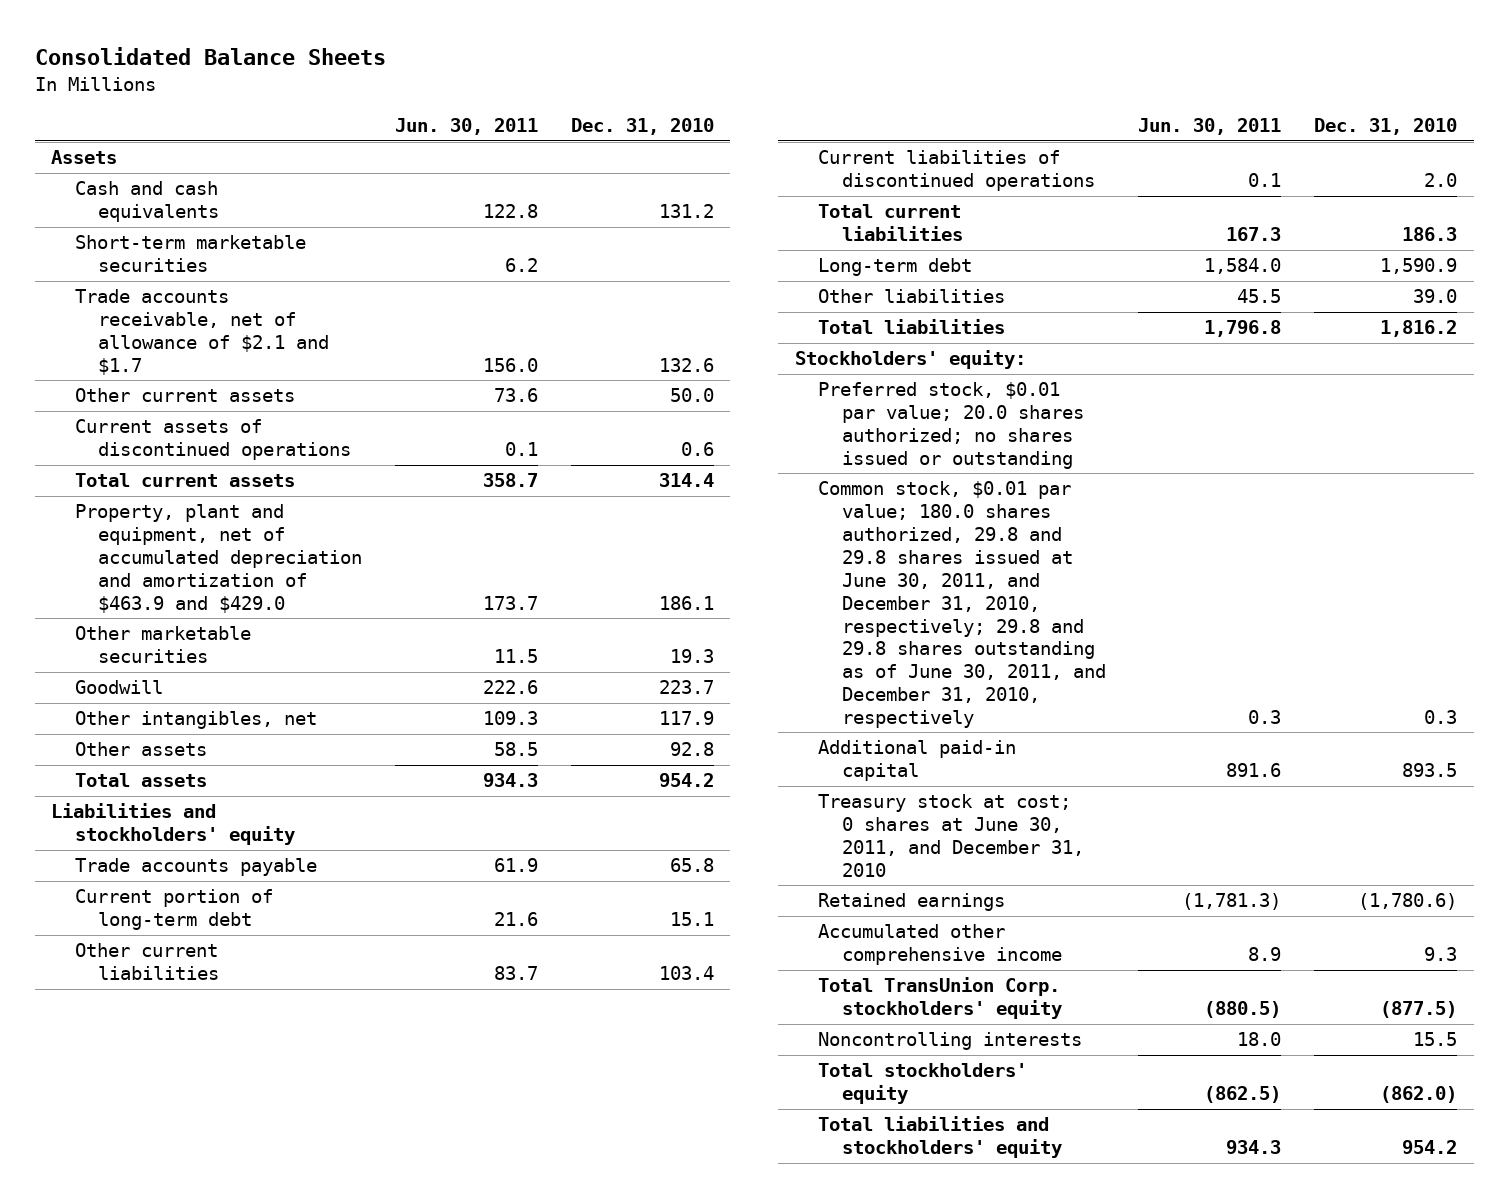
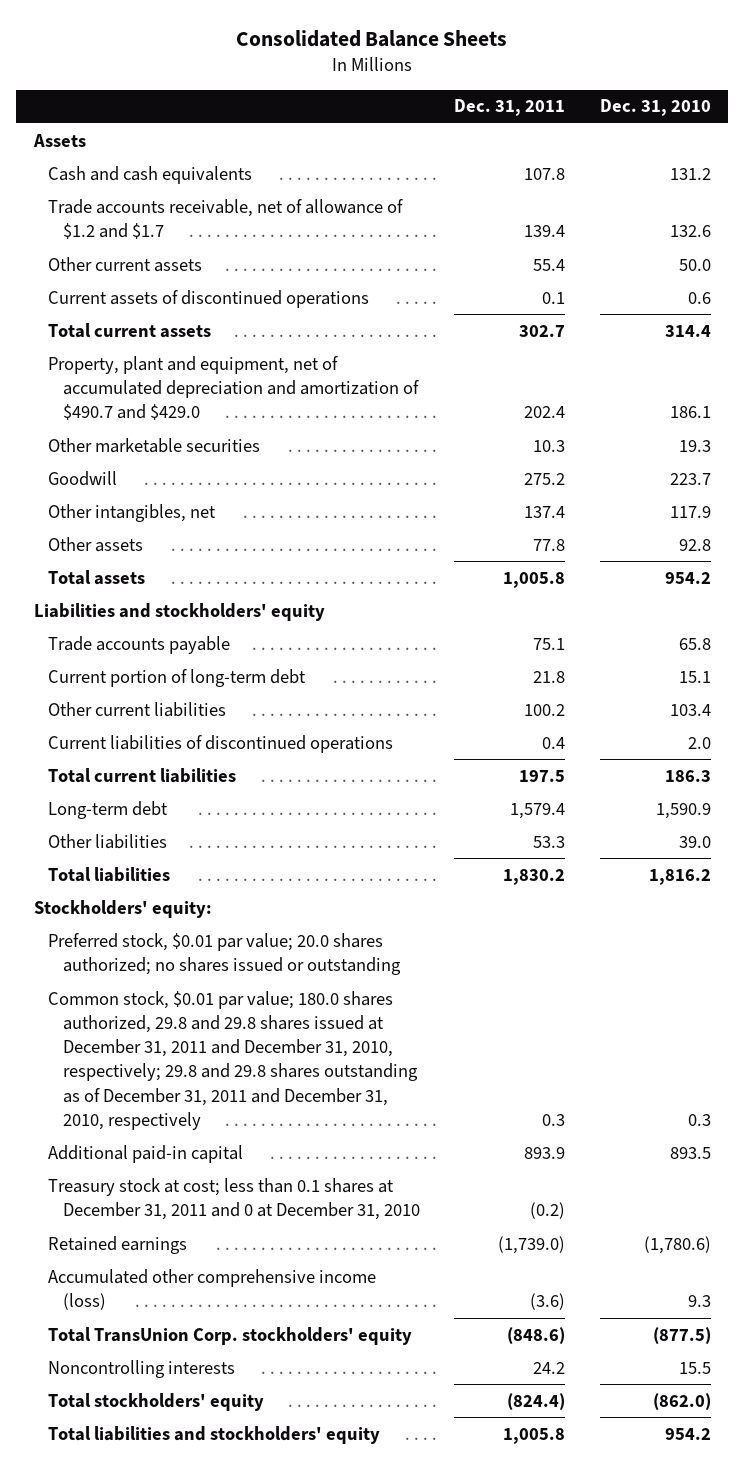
[395,118,539,136] Jun. 30, 2011 -> none
none -> [454,99,566,117] Dec. 31, 2011
[74,235,306,273] Short-term marketable securities -> none
[74,289,330,375] Trade accounts receivable, net of allowance of $2.1 and $1.7 -> [48,198,404,240] Trade accounts receivable, net of allowance of $1.2 and $1.7
[74,504,363,613] Property, plant and equipment, net of accumulated depreciation and amortization of $463.9 and $429.0 -> [48,355,420,421] Property, plant and equipment, net of accumulated depreciation and amortization of $490.7 and $429.0
[818,481,1106,728] Common stock, $0.01 par value; 180.0 shares authorized, 29.8 and 29.8 shares issued at June 30, 2011, and December 31, 2010, respectively; 29.8 and 29.8 shares outstanding as of June 30, 2011, and December 31, 2010, respectively -> [48,990,419,1130] Common stock, $0.01 par value; 180.0 shares authorized, 29.8 and 29.8 shares issued at December 31, 2011 and December 31, 2010, respectively; 29.8 and 29.8 shares outstanding as of December 31, 2011 and December 31, 2010, respectively
[818,794,1084,877] Treasury stock at cost; 0 shares at June 30, 2011, and December 31, 2010 -> [48,1177,421,1221] Treasury stock at cost; less than 0.1 shares at December 31, 2011 and 0 at December 31, 2010
[818,924,1062,966] Accumulated other comprehensive income -> [48,1268,377,1311] Accumulated other comprehensive income (loss)

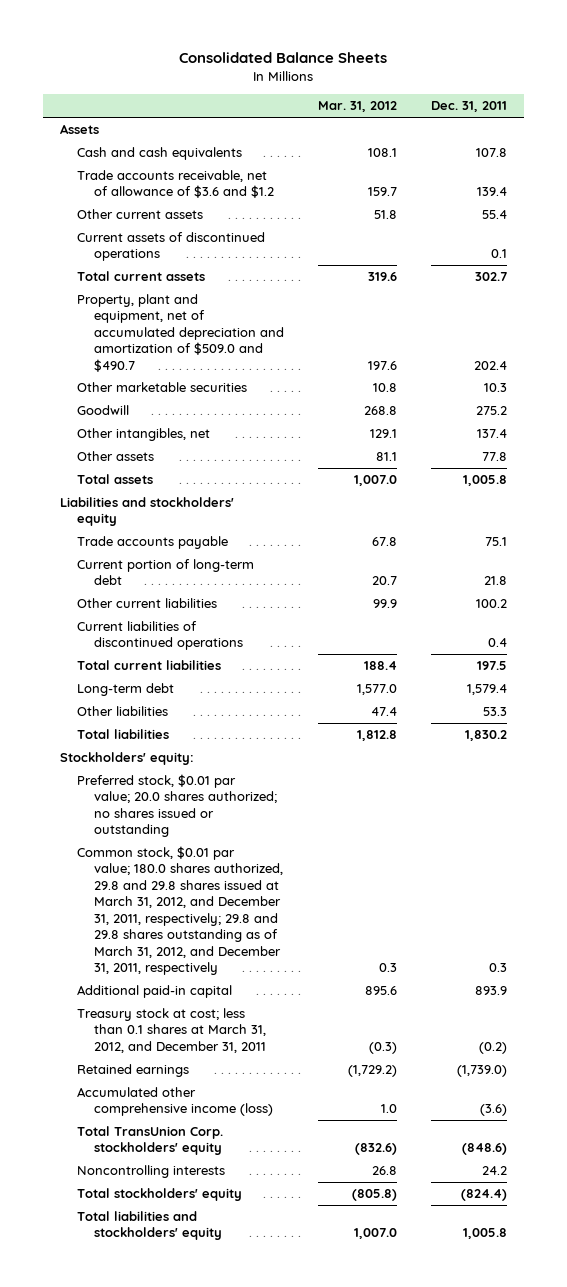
[599,99,711,117] Dec. 31, 2010 -> none
none -> [318,101,398,113] Mar. 31, 2012
[48,198,404,240] Trade accounts receivable, net of allowance of $1.2 and $1.7 -> [77,170,275,199] Trade accounts receivable, net of allowance of $3.6 and $1.2
[48,355,420,421] Property, plant and equipment, net of accumulated depreciation and amortization of $490.7 and $429.0 -> [77,294,285,372] Property, plant and equipment, net of accumulated depreciation and amortization of $509.0 and $490.7
[48,990,419,1130] Common stock, $0.01 par value; 180.0 shares authorized, 29.8 and 29.8 shares issued at December 31, 2011 and December 31, 2010, respectively; 29.8 and 29.8 shares outstanding as of December 31, 2011 and December 31, 2010, respectively -> [77,846,284,975] Common stock, $0.01 par value; 180.0 shares authorized, 29.8 and 29.8 shares issued at March 31, 2012, and December 31, 2011, respectively; 29.8 and 29.8 shares outstanding as of March 31, 2012, and December 31, 2011, respectively
[48,1177,421,1221] Treasury stock at cost; less than 0.1 shares at December 31, 2011 and 0 at December 31, 2010 -> [77,1008,267,1053] Treasury stock at cost; less than 0.1 shares at March 31, 2012, and December 31, 2011

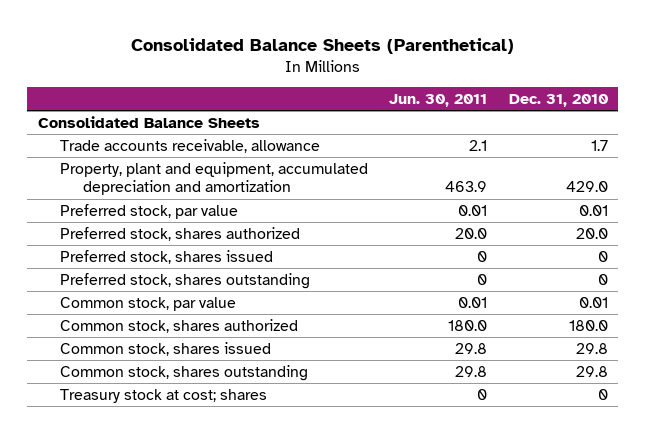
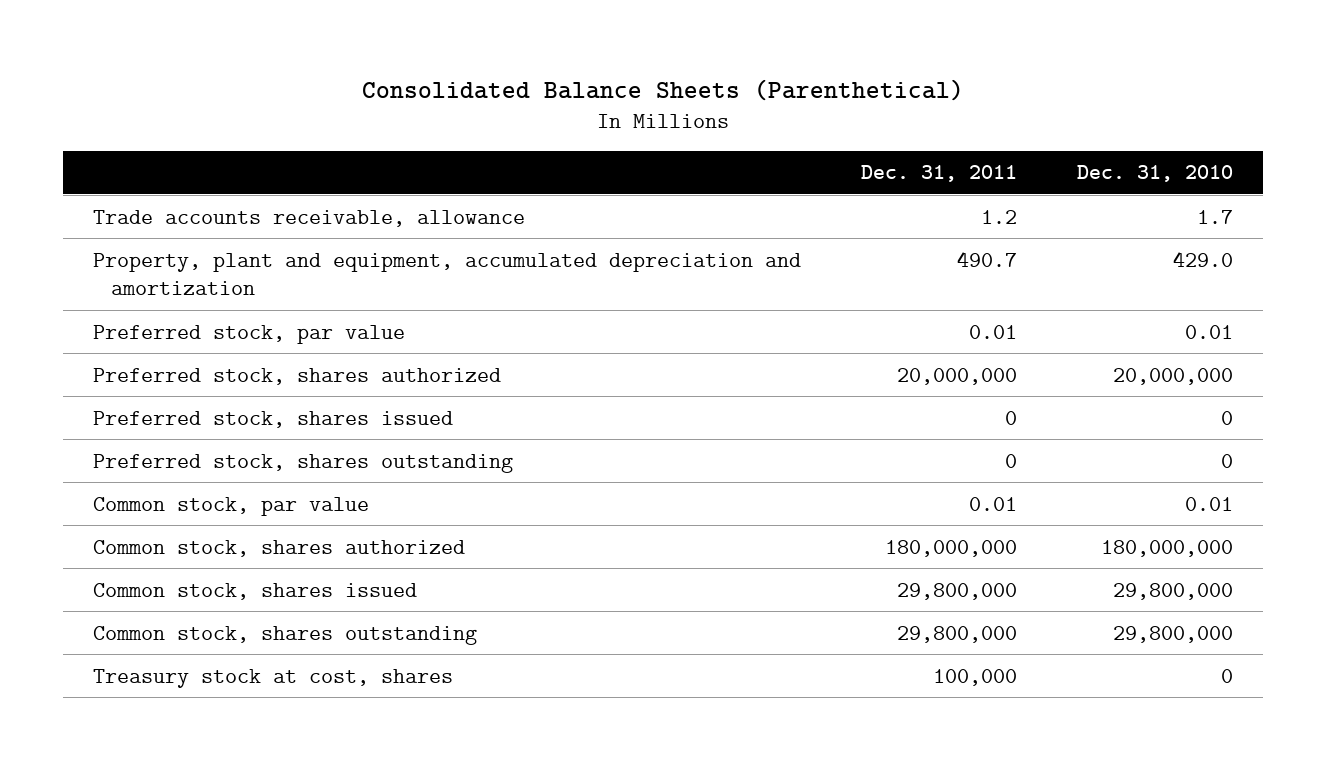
[389,93,488,107] Jun. 30, 2011 -> none
none -> [861,165,1018,183] Dec. 31, 2011
[37,115,260,128] Consolidated Balance Sheets -> none
[575,227,608,239] 20.0 -> [1113,367,1234,385] 20,000,000
[568,319,608,331] 180.0 -> [1101,539,1234,557] 180,000,000
[575,342,608,354] 29.8 -> [1113,582,1234,600] 29,800,000
[575,365,608,377] 29.8 -> [1113,625,1234,643] 29,800,000
[60,388,268,403] Treasury stock at cost; shares -> [93,668,454,688] Treasury stock at cost, shares

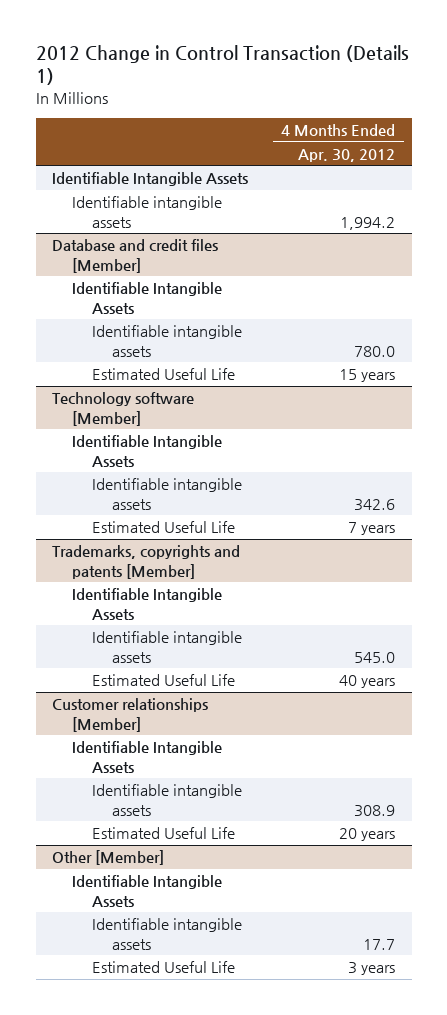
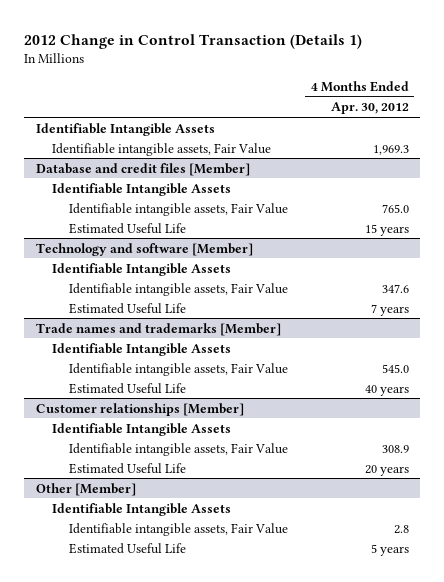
[72,196,223,228] Identifiable intangible assets -> [52,142,272,156] Identifiable intangible assets, Fair Value
[340,216,396,230] 1,994.2 -> [372,144,409,155] 1,969.3
[91,325,242,357] Identifiable intangible assets -> [68,202,288,216] Identifiable intangible assets, Fair Value
[354,345,396,357] 780.0 -> [381,203,409,213] 765.0
[52,392,195,426] Technology software [Member] -> [35,242,253,256] Technology and software [Member]
[91,478,242,510] Identifiable intangible assets -> [68,282,288,296] Identifiable intangible assets, Fair Value
[354,498,396,511] 342.6 -> [381,283,409,293] 347.6
[52,545,241,579] Trademarks, copyrights and patents [Member] -> none
none -> [35,322,281,336] Trade names and trademarks [Member]
[91,631,242,663] Identifiable intangible assets -> [68,362,288,376] Identifiable intangible assets, Fair Value
[91,784,242,816] Identifiable intangible assets -> [68,442,288,456] Identifiable intangible assets, Fair Value
[91,918,242,950] Identifiable intangible assets -> [68,522,288,536] Identifiable intangible assets, Fair Value
[363,938,396,950] 17.7 -> [393,524,409,534] 2.8
[348,962,396,976] 3 years -> [370,543,409,556] 5 years

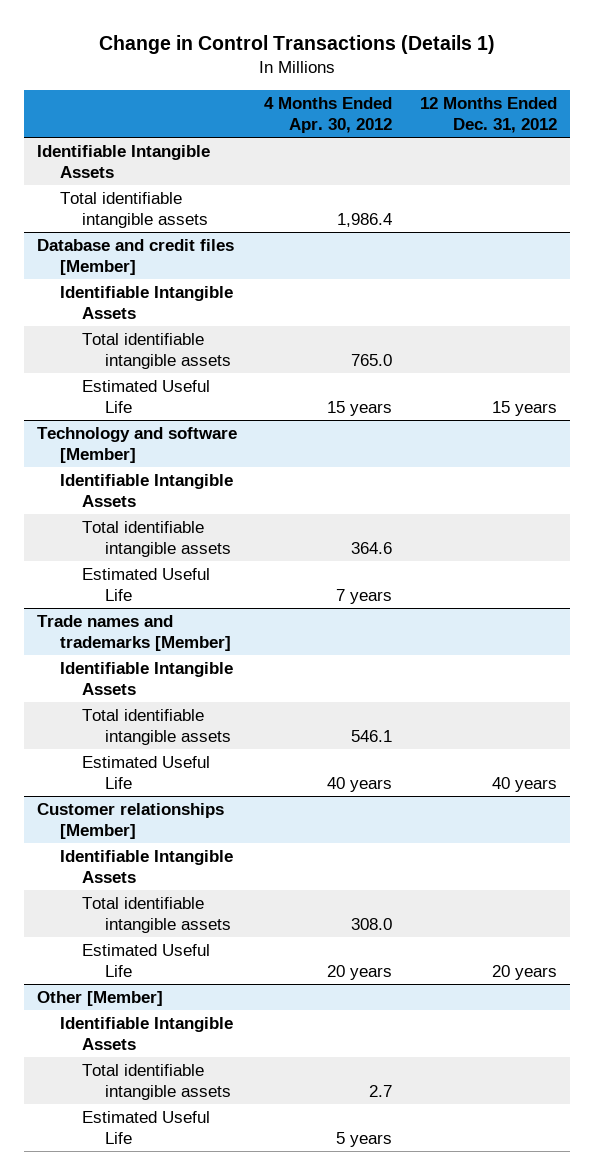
[24,34,363,50] 2012 Change in Control Transaction (Details 1) -> [98,34,495,54] Change in Control Transactions (Details 1)
none -> [419,96,557,134] 12 Months Ended Dec. 31, 2012
[52,142,272,156] Identifiable intangible assets, Fair Value -> [59,191,209,229] Total identifiable intangible assets
[372,144,409,155] 1,969.3 -> [337,213,393,228] 1,986.4
[68,202,288,216] Identifiable intangible assets, Fair Value -> [82,332,231,370] Total identifiable intangible assets
[68,282,288,296] Identifiable intangible assets, Fair Value -> [82,520,231,558] Total identifiable intangible assets
[381,283,409,293] 347.6 -> [351,542,393,555] 364.6
[68,362,288,376] Identifiable intangible assets, Fair Value -> [82,708,231,746] Total identifiable intangible assets
[381,363,409,373] 545.0 -> [351,730,393,743] 546.1
[68,442,288,456] Identifiable intangible assets, Fair Value -> [82,896,231,934] Total identifiable intangible assets
[381,444,409,453] 308.9 -> [351,918,393,931] 308.0
[68,522,288,536] Identifiable intangible assets, Fair Value -> [82,1063,231,1101] Total identifiable intangible assets
[393,524,409,534] 2.8 -> [369,1085,393,1098] 2.7

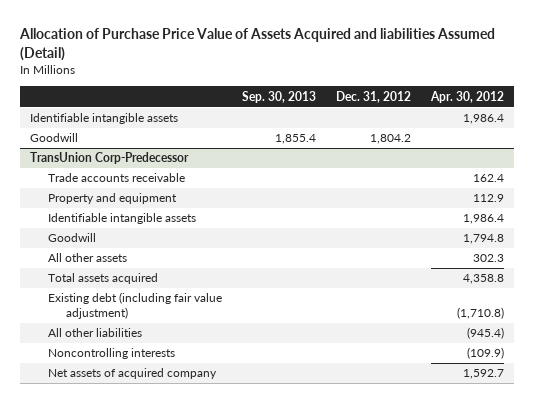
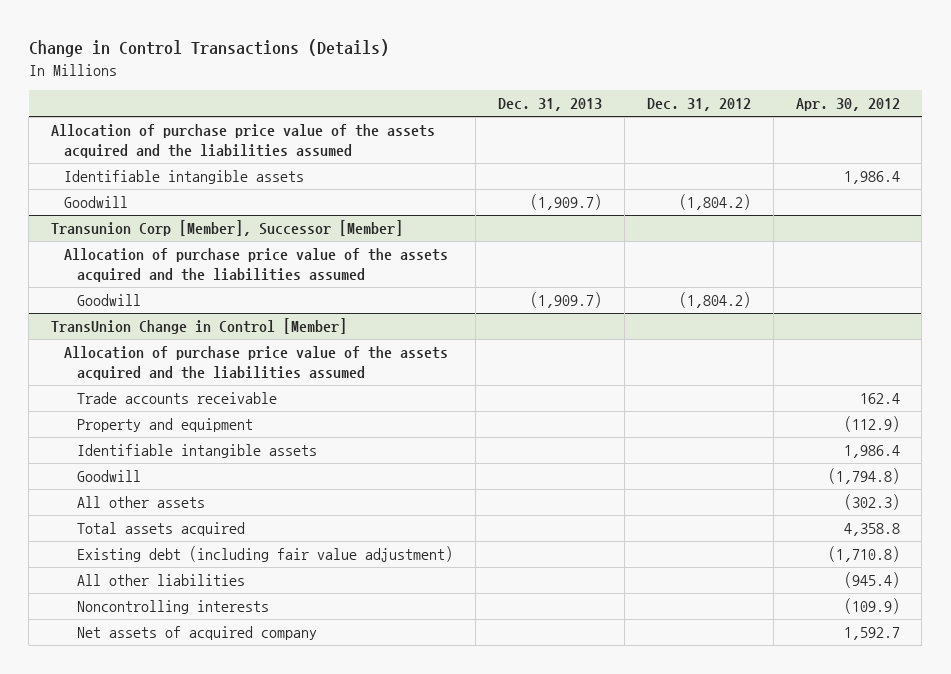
[18,27,495,61] Allocation of Purchase Price Value of Assets Acquired and liabilities Assumed (Detail) -> [28,39,389,58] Change in Control Transactions (Details)
[241,90,316,103] Sep. 30, 2013 -> none
none -> [497,98,602,112] Dec. 31, 2013
none -> [51,124,436,158] Allocation of purchase price value of the assets acquired and the liabilities assumed
[29,152,189,165] TransUnion Corp-Predecessor -> none
[369,134,411,145] 1,804.2 -> [678,194,751,211] (1,804.2)
none -> [51,220,404,237] Transunion Corp [Member], Successor [Member]
none -> [63,248,448,282] Allocation of purchase price value of the assets acquired and the liabilities assumed
none -> [76,294,141,307] Goodwill
none -> [51,318,348,335] TransUnion Change in Control [Member]
none -> [63,346,448,380] Allocation of purchase price value of the assets acquired and the liabilities assumed
[472,194,504,203] 112.9 -> [843,416,900,433] (112.9)
[462,234,504,245] 1,794.8 -> [827,468,900,485] (1,794.8)
[472,254,504,263] 302.3 -> [843,494,900,511] (302.3)

